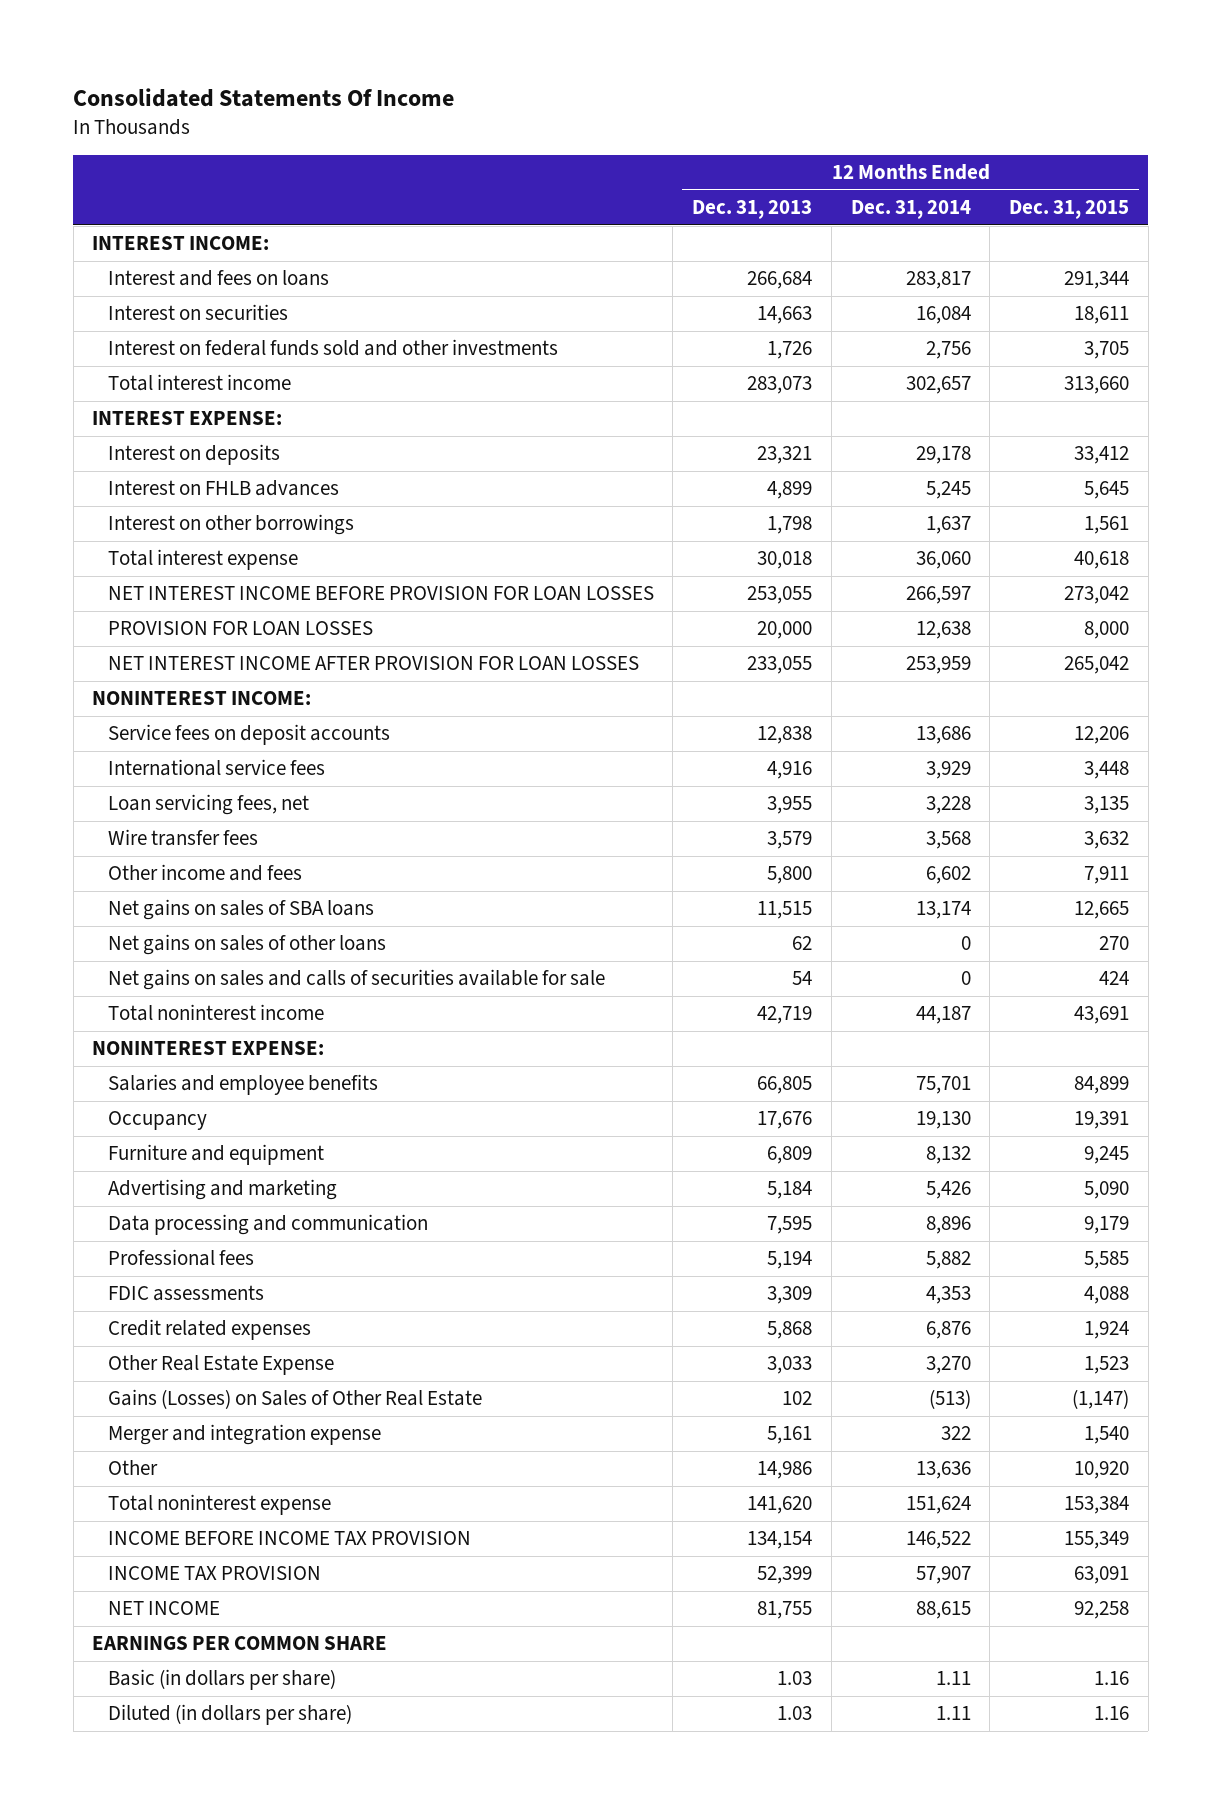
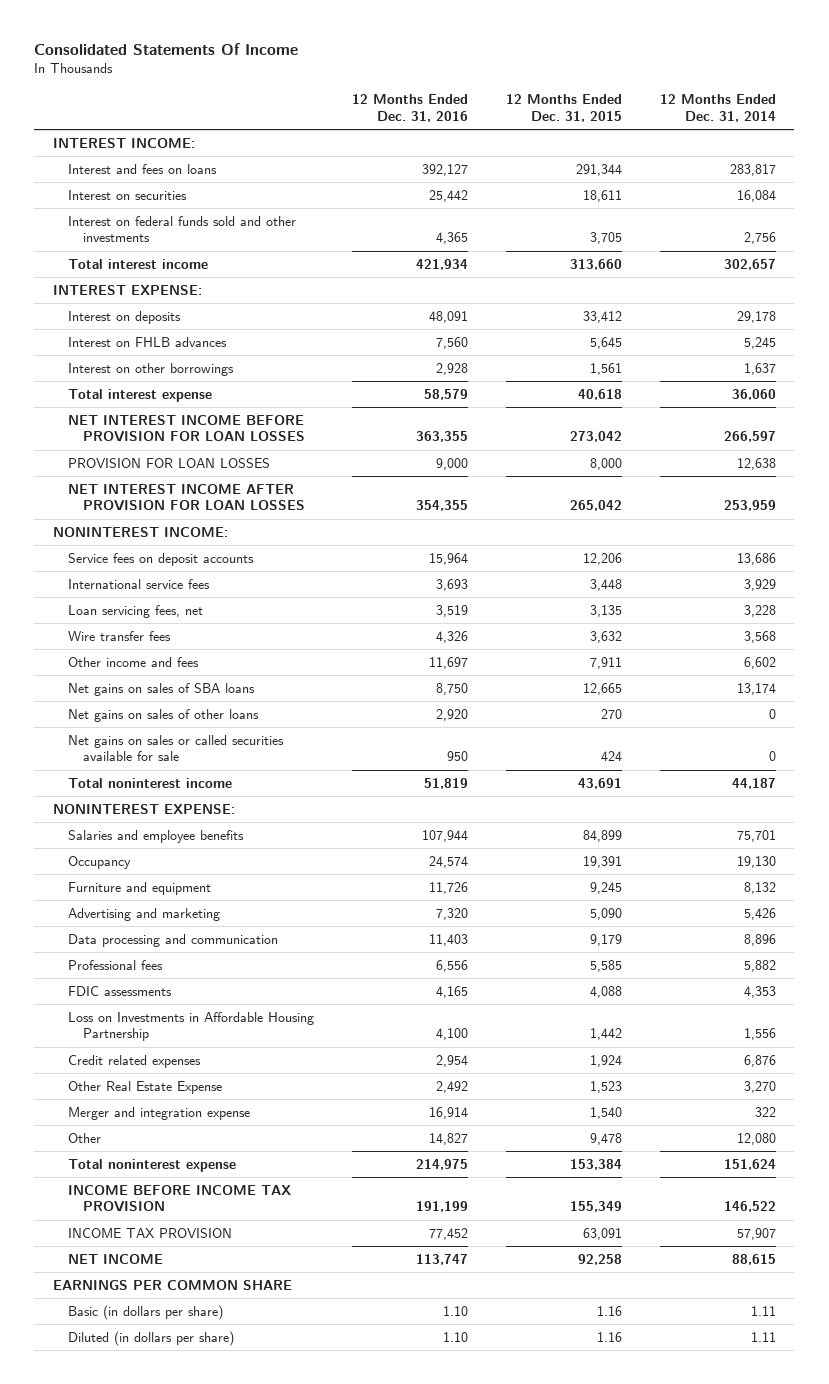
[692,200,813,220] Dec. 31, 2013 -> none
none -> [351,93,468,122] 12 Months Ended Dec. 31, 2016
[107,969,605,991] Net gains on sales and calls of securities available for sale -> [67,734,284,762] Net gains on sales or called securities available for sale
none -> [67,1011,314,1042] Loss on Investments in Affordable Housing Partnership
[107,1389,482,1410] Gains (Losses) on Sales of Other Real Estate -> none
[915,1461,971,1480] 13,636 -> [736,1132,776,1145] 12,080
[1073,1461,1129,1480] 10,920 -> [589,1132,622,1145] 9,478

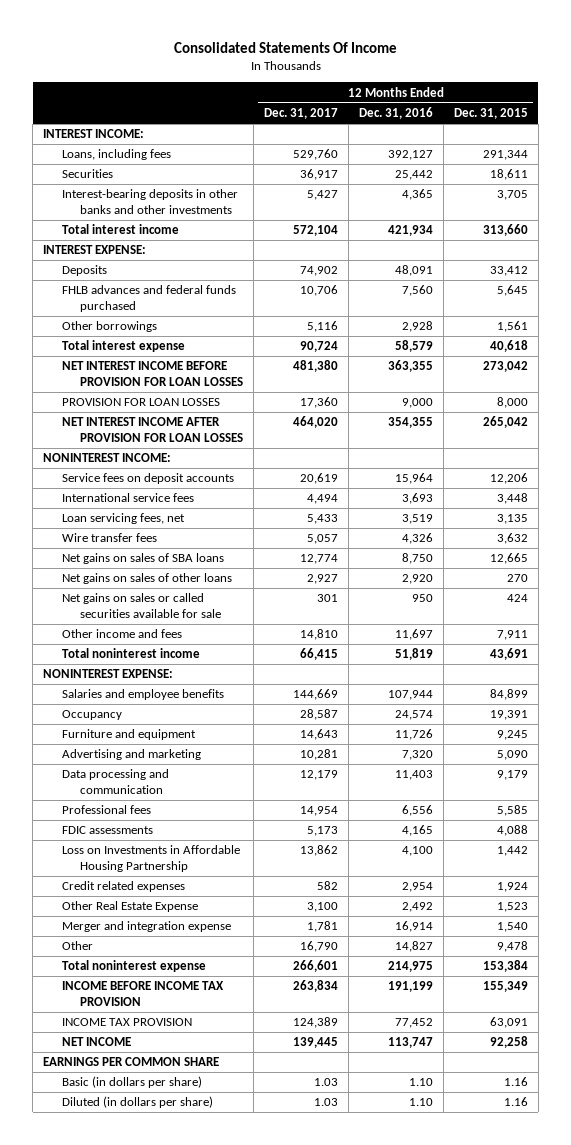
[659,93,776,122] 12 Months Ended Dec. 31, 2014 -> none
none -> [263,108,338,120] Dec. 31, 2017
[67,163,217,174] Interest and fees on loans -> [61,149,171,161] Loans, including fees
[67,189,187,200] Interest on securities -> [61,169,113,179] Securities
[67,215,296,243] Interest on federal funds sold and other investments -> [61,189,238,214] Interest-bearing deposits in other banks and other investments
[67,310,181,324] Interest on deposits -> [61,265,107,277] Deposits
[67,336,227,347] Interest on FHLB advances -> [61,285,236,312] FHLB advances and federal funds purchased
[67,362,234,376] Interest on other borrowings -> [61,321,157,333] Other borrowings
[67,656,199,667] Other income and fees -> [61,629,182,639] Other income and fees

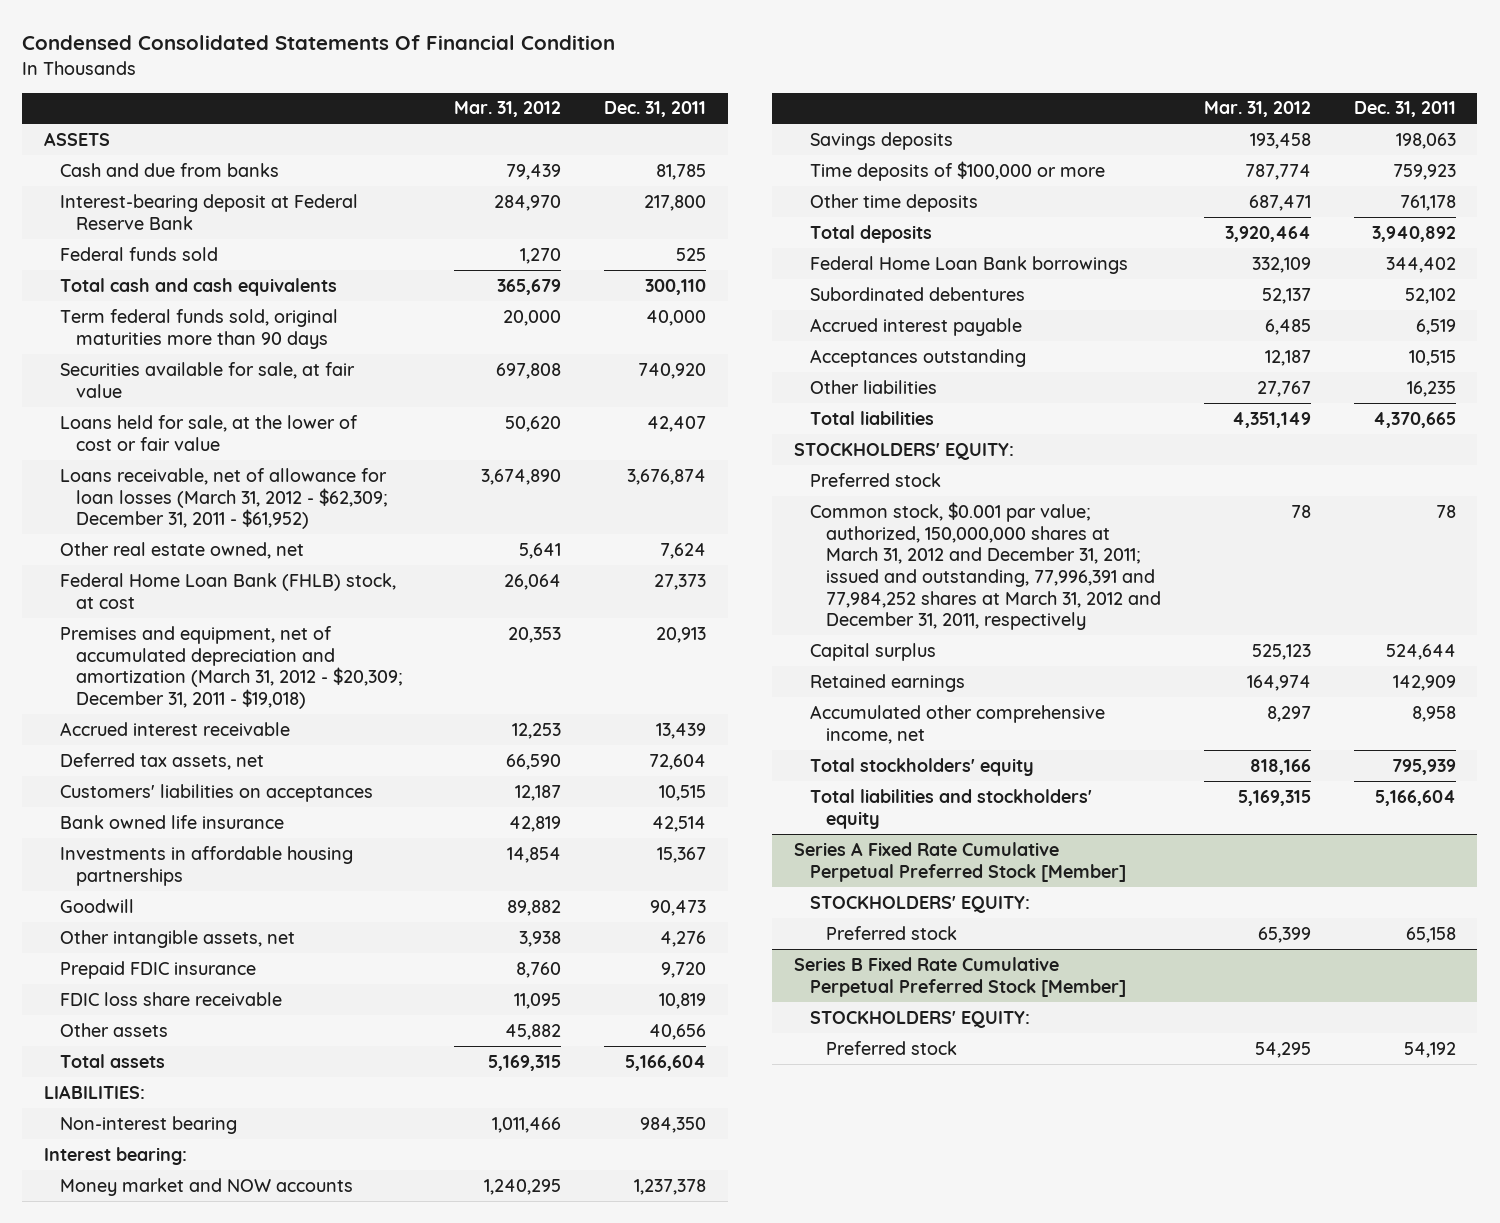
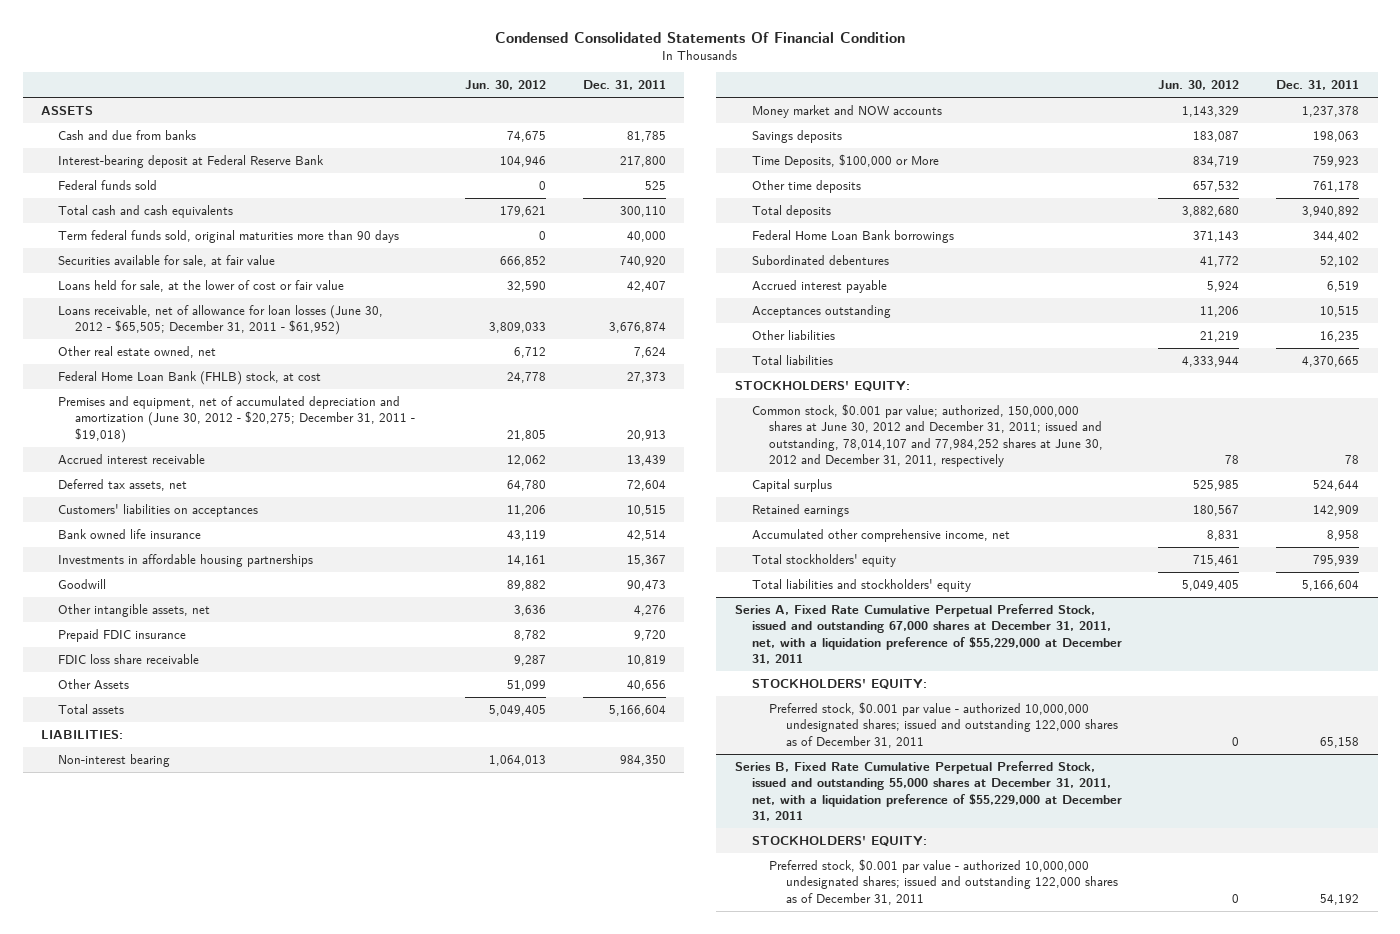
[454,101,562,118] Mar. 31, 2012 -> none
none -> [465,80,547,91] Jun. 30, 2012
[60,467,389,530] Loans receivable, net of allowance for loan losses (March 31, 2012 - $62,309; December 31, 2011 - $61,952) -> [58,304,384,336] Loans receivable, net of allowance for loan losses (June 30, 2012 - $65,505; December 31, 2011 - $61,952)
[60,625,404,709] Premises and equipment, net of accumulated depreciation and amortization (March 31, 2012 - $20,309; December 31, 2011 - $19,018) -> [58,395,416,443] Premises and equipment, net of accumulated depreciation and amortization (June 30, 2012 - $20,275; December 31, 2011 - $19,018)
[60,1022,169,1037] Other assets -> [58,678,130,689] Other Assets
[43,1146,187,1165] Interest bearing: -> none
[810,160,1106,181] Time deposits of $100,000 or more -> [751,153,939,168] Time Deposits, $100,000 or More
[810,472,942,487] Preferred stock -> none
[810,501,1162,631] Common stock, $0.001 par value; authorized, 150,000,000 shares at March 31, 2012 and December 31, 2011; issued and outstanding, 77,996,391 and 77,984,252 shares at March 31, 2012 and December 31, 2011, respectively -> [751,403,1103,468] Common stock, $0.001 par value; authorized, 150,000,000 shares at June 30, 2012 and December 31, 2011; issued and outstanding, 78,014,107 and 77,984,252 shares at June 30, 2012 and December 31, 2011, respectively
[793,841,1127,882] Series A Fixed Rate Cumulative Perpetual Preferred Stock [Member] -> none
none -> [734,603,1122,665] Series A, Fixed Rate Cumulative Perpetual Preferred Stock, issued and outstanding 67,000 shares at December 31, 2011, net, with a liquidation preference of $55,229,000 at December 31, 2011
[793,956,1127,997] Series B Fixed Rate Cumulative Perpetual Preferred Stock [Member] -> none
[826,925,958,940] Preferred stock -> [768,701,1118,748] Preferred stock, $0.001 par value - authorized 10,000,000 undesignated shares; issued and outstanding 122,000 shares as of December 31, 2011
none -> [734,760,1122,822] Series B, Fixed Rate Cumulative Perpetual Preferred Stock, issued and outstanding 55,000 shares at December 31, 2011, net, with a liquidation preference of $55,229,000 at December 31, 2011
[826,1040,958,1055] Preferred stock -> [768,858,1118,905] Preferred stock, $0.001 par value - authorized 10,000,000 undesignated shares; issued and outstanding 122,000 shares as of December 31, 2011

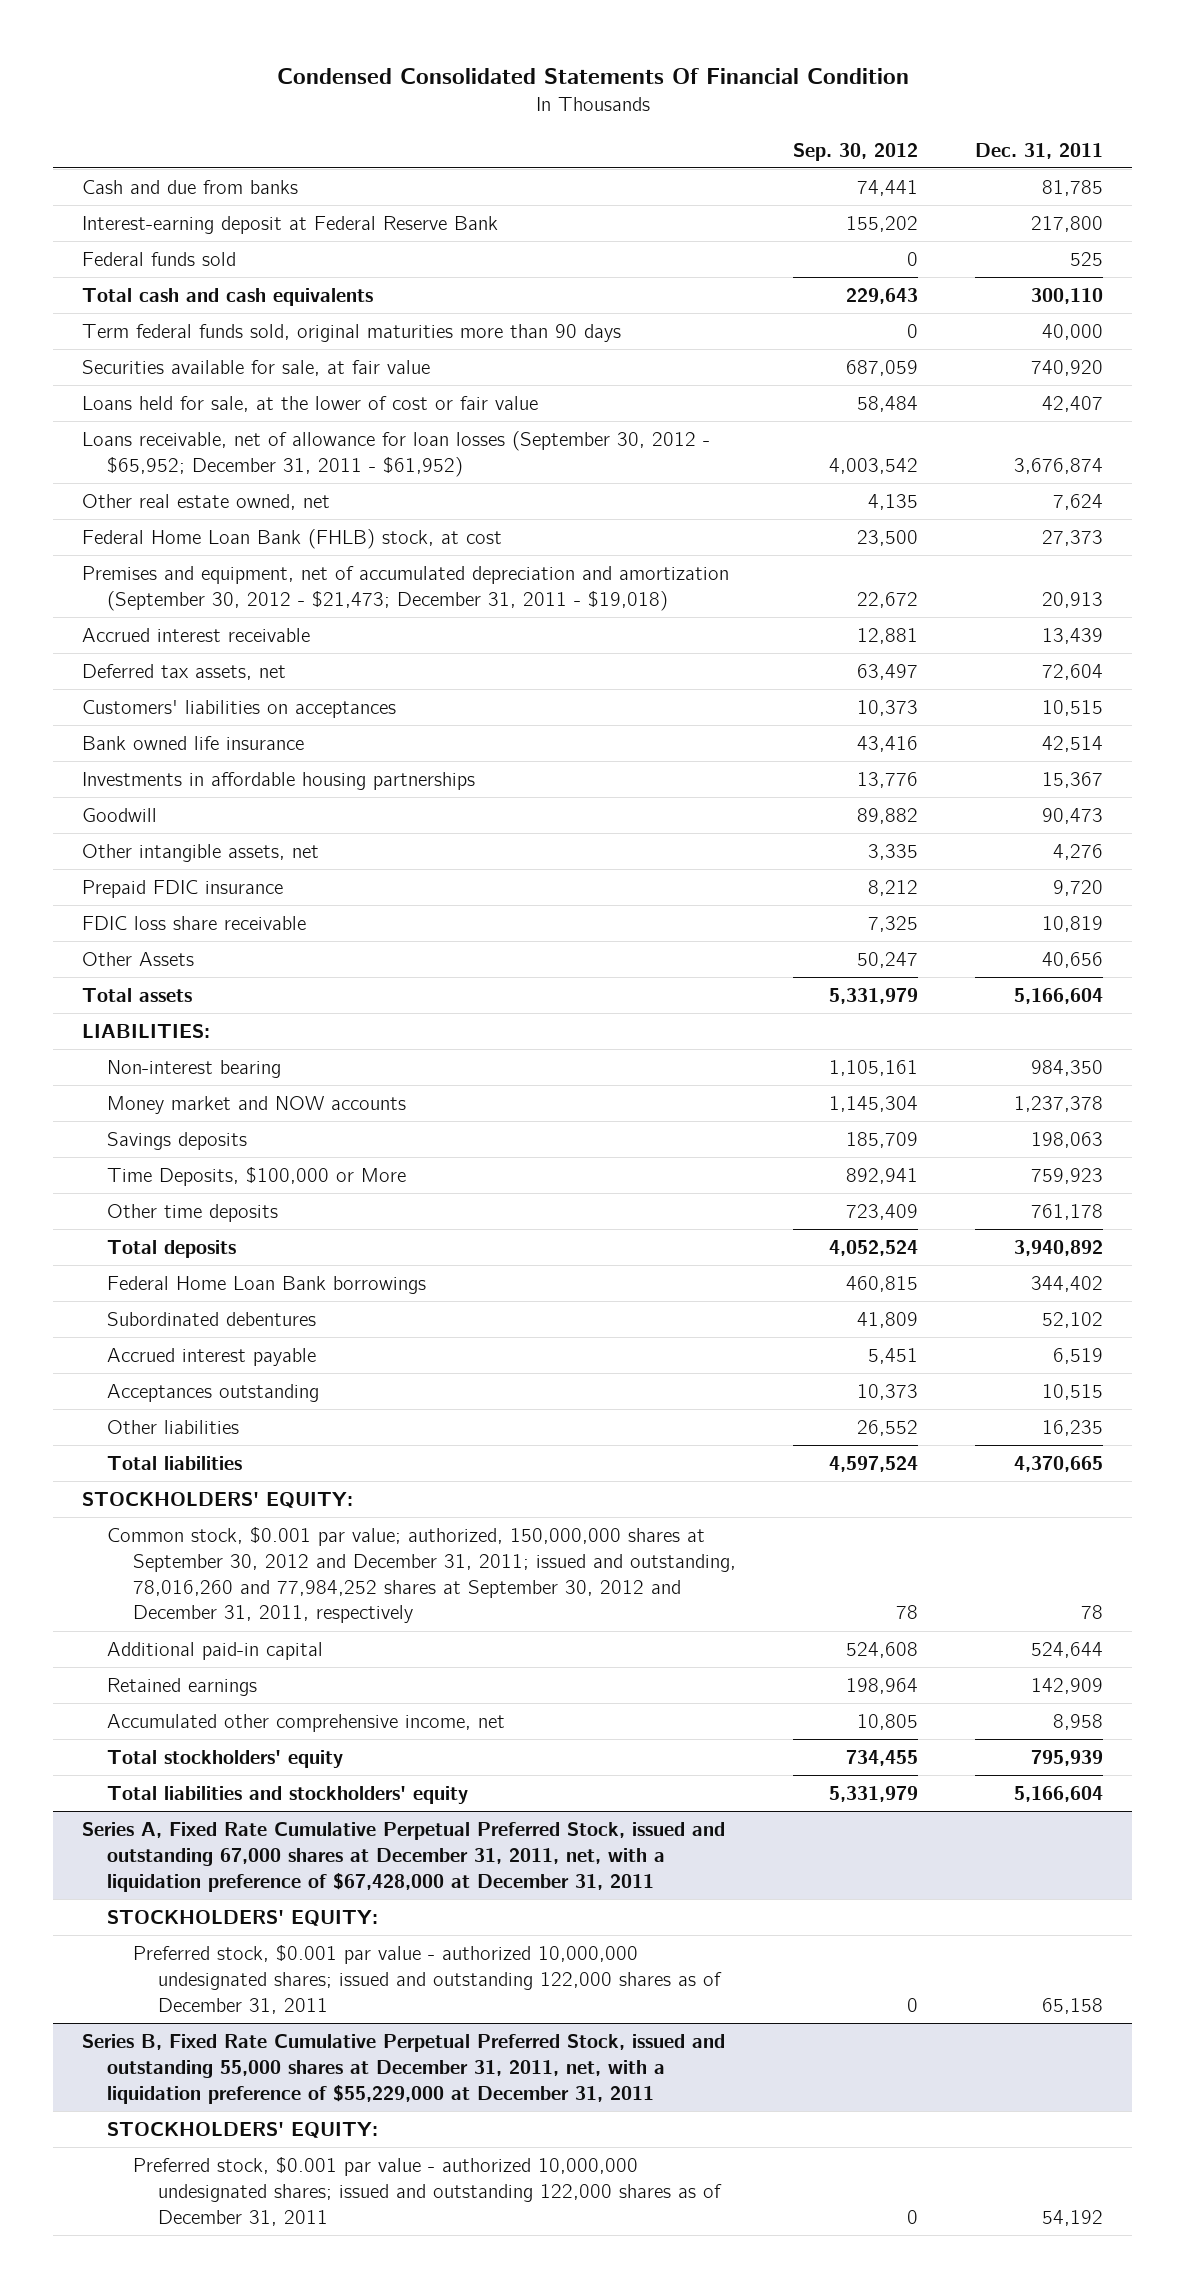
[465,80,547,91] Jun. 30, 2012 -> none
none -> [792,142,918,161] Sep. 30, 2012
[41,105,94,115] ASSETS -> none
[58,154,325,168] Interest-bearing deposit at Federal Reserve Bank -> [82,216,499,235] Interest-earning deposit at Federal Reserve Bank
[58,304,384,336] Loans receivable, net of allowance for loan losses (June 30, 2012 - $65,505; December 31, 2011 - $61,952) -> [82,431,711,477] Loans receivable, net of allowance for loan losses (September 30, 2012 - $65,952; December 31, 2011 - $61,952)
[58,395,416,443] Premises and equipment, net of accumulated depreciation and amortization (June 30, 2012 - $20,275; December 31, 2011 - $19,018) -> [82,566,730,611] Premises and equipment, net of accumulated depreciation and amortization (September 30, 2012 - $21,473; December 31, 2011 - $19,018)
[751,403,1103,468] Common stock, $0.001 par value; authorized, 150,000,000 shares at June 30, 2012 and December 31, 2011; issued and outstanding, 78,014,107 and 77,984,252 shares at June 30, 2012 and December 31, 2011, respectively -> [107,1527,736,1624] Common stock, $0.001 par value; authorized, 150,000,000 shares at September 30, 2012 and December 31, 2011; issued and outstanding, 78,016,260 and 77,984,252 shares at September 30, 2012 and December 31, 2011, respectively
[751,478,832,492] Capital surplus -> [107,1642,324,1661] Additional paid-in capital
[734,603,1122,665] Series A, Fixed Rate Cumulative Perpetual Preferred Stock, issued and outstanding 67,000 shares at December 31, 2011, net, with a liquidation preference of $55,229,000 at December 31, 2011 -> [82,1822,726,1892] Series A, Fixed Rate Cumulative Perpetual Preferred Stock, issued and outstanding 67,000 shares at December 31, 2011, net, with a liquidation preference of $67,428,000 at December 31, 2011

